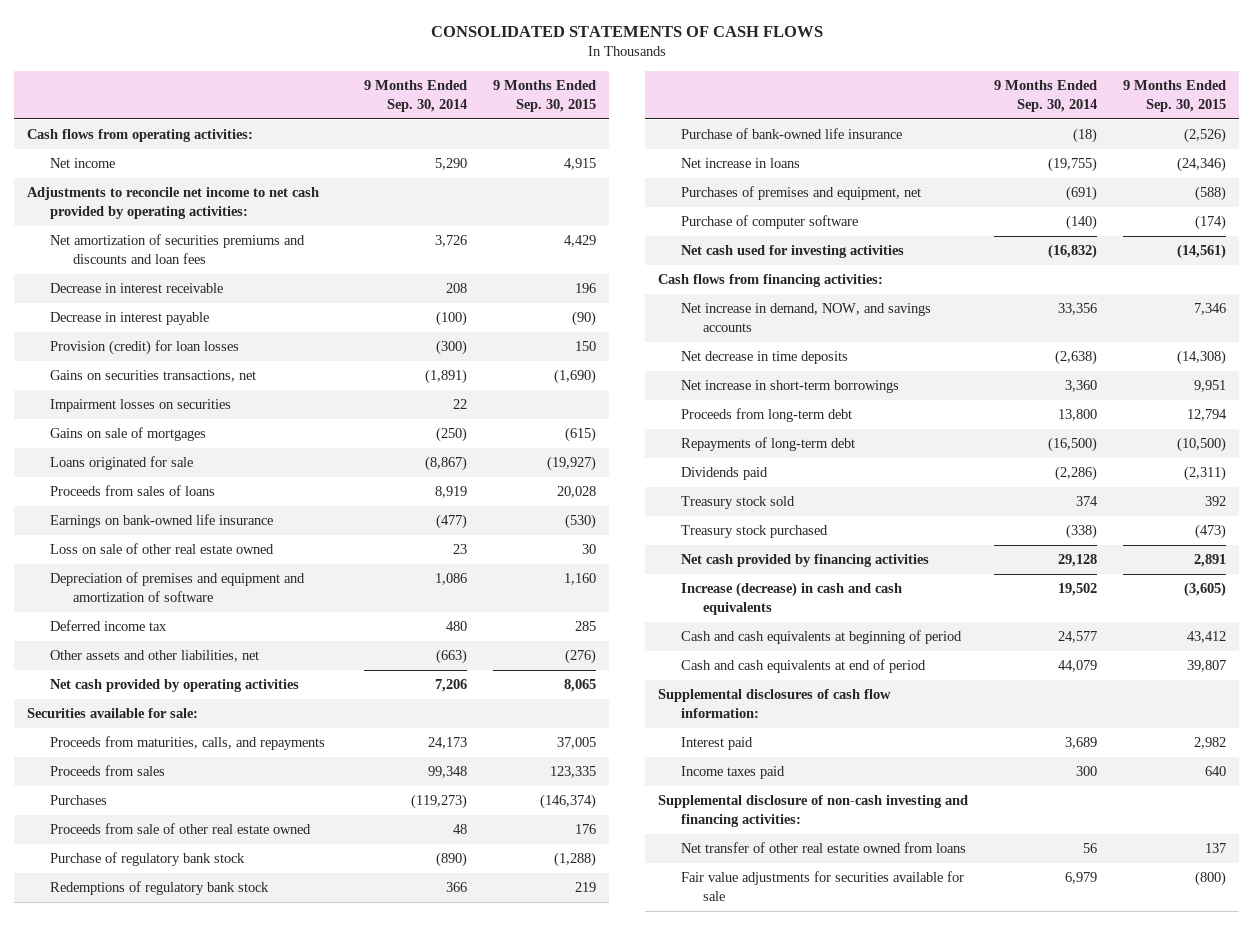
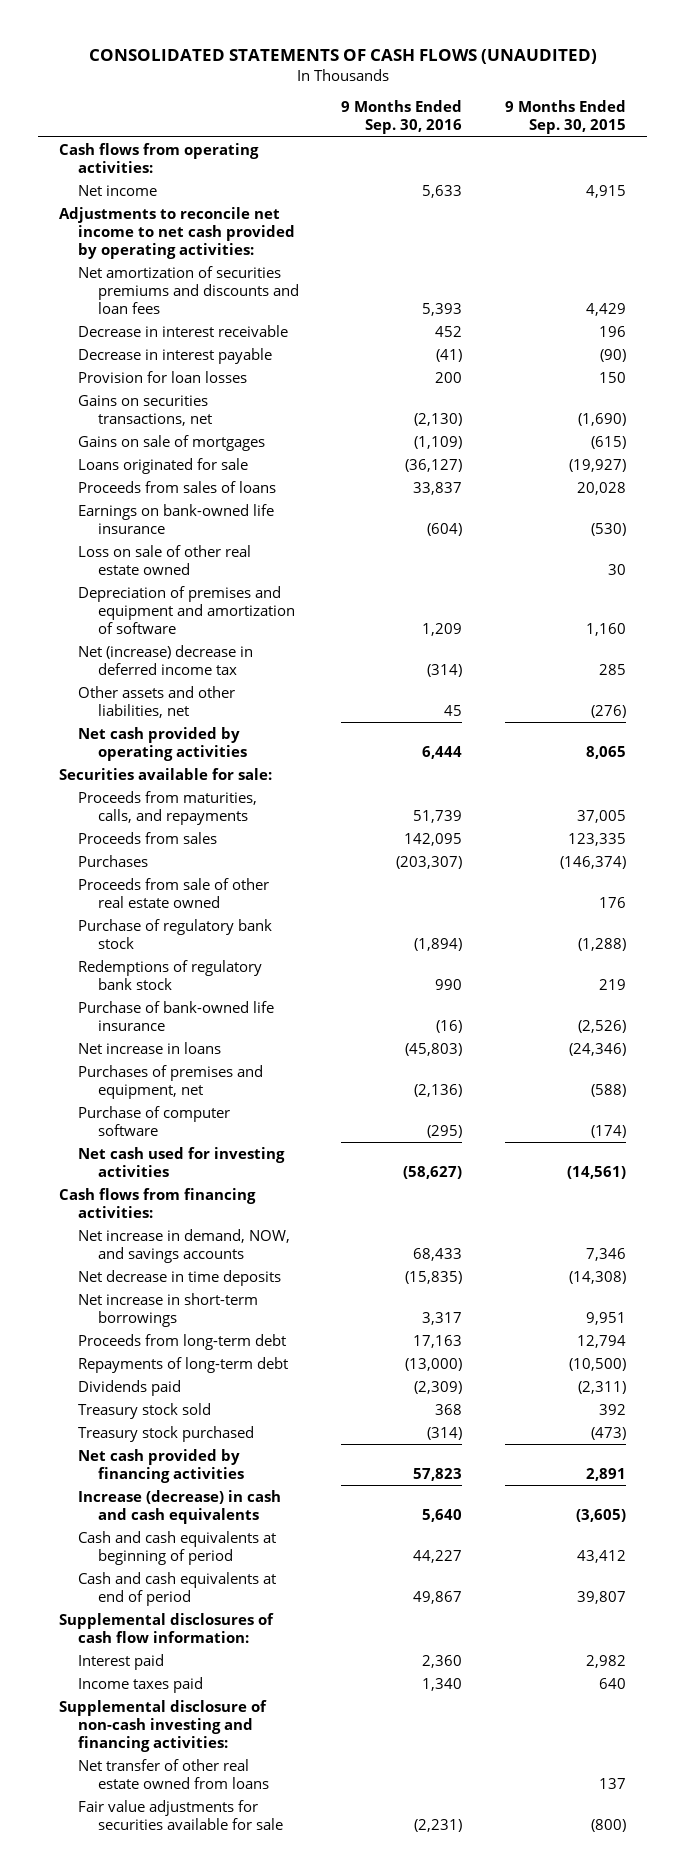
[430,25,823,37] CONSOLIDATED STATEMENTS OF CASH FLOWS -> [88,48,597,64] CONSOLIDATED STATEMENTS OF CASH FLOWS (UNAUDITED)
[363,80,467,112] 9 Months Ended Sep. 30, 2014 -> none
none -> [341,100,463,135] 9 Months Ended Sep. 30, 2016
[49,340,239,356] Provision (credit) for loan losses -> [78,370,248,383] Provision for loan losses
[49,399,231,413] Impairment losses on securities -> none
[49,620,167,632] Deferred income tax -> [78,644,254,675] Net (increase) decrease in deferred income tax

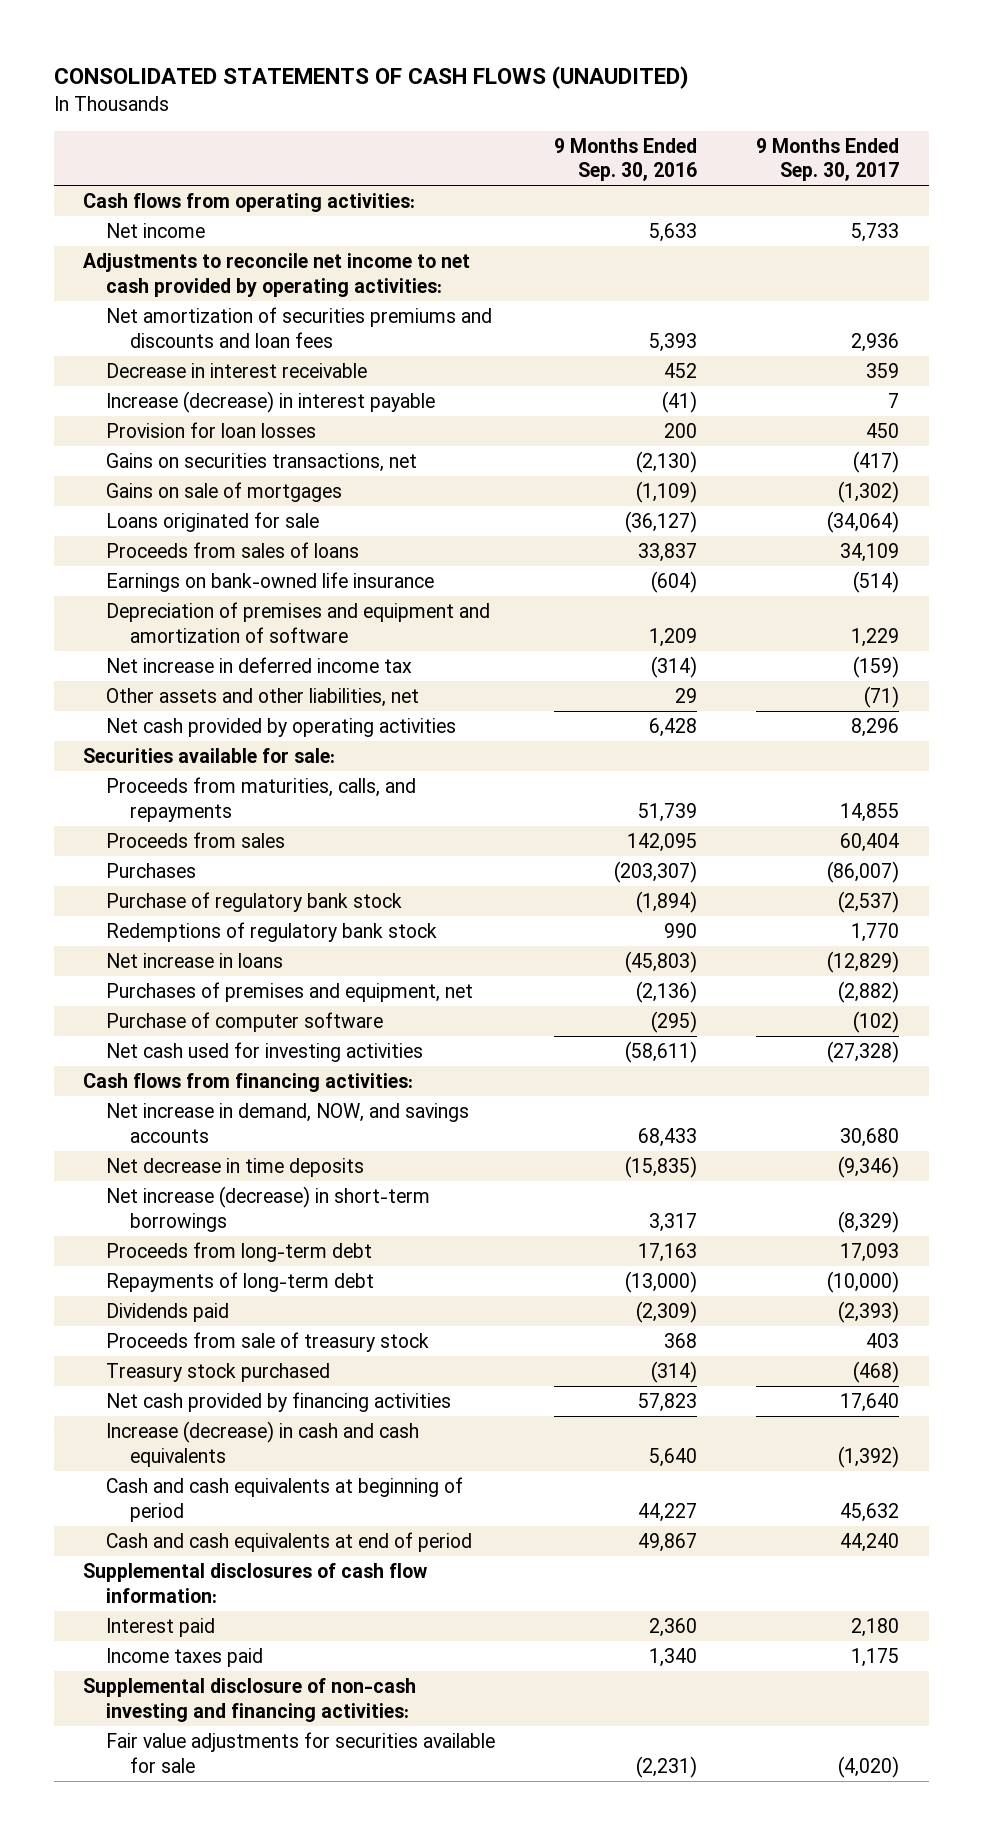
[505,100,627,135] 9 Months Ended Sep. 30, 2015 -> none
none -> [756,137,900,182] 9 Months Ended Sep. 30, 2017
[78,347,273,364] Decrease in interest payable -> [106,391,436,414] Increase (decrease) in interest payable
[78,544,252,575] Loss on sale of other real estate owned -> none
[78,644,254,675] Net (increase) decrease in deferred income tax -> [106,657,413,674] Net increase in deferred income tax
[444,704,463,716] 45 -> [675,688,698,704] 29
[422,745,463,759] 6,444 -> [649,718,698,738] 6,428
[78,877,270,908] Proceeds from sale of other real estate owned -> none
[78,1000,275,1031] Purchase of bank-owned life insurance -> none
[403,1165,463,1179] (58,627) -> [625,1041,698,1064] (58,611)
[78,1292,259,1327] Net increase in short-term borrowings -> [106,1186,431,1232] Net increase (decrease) in short-term borrowings
[78,1402,212,1419] Treasury stock sold -> [106,1332,430,1353] Proceeds from sale of treasury stock
[78,1758,269,1789] Net transfer of other real estate owned from loans -> none

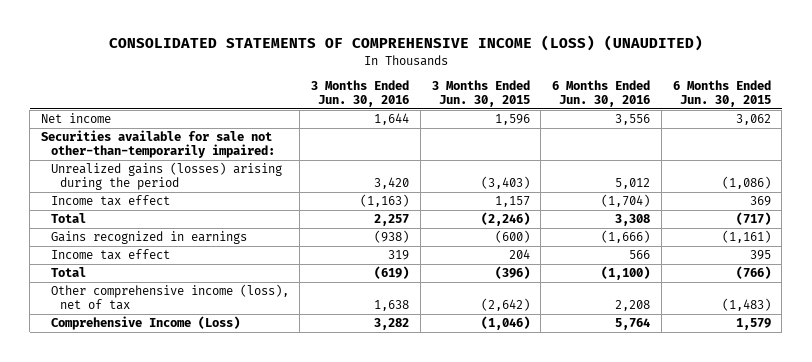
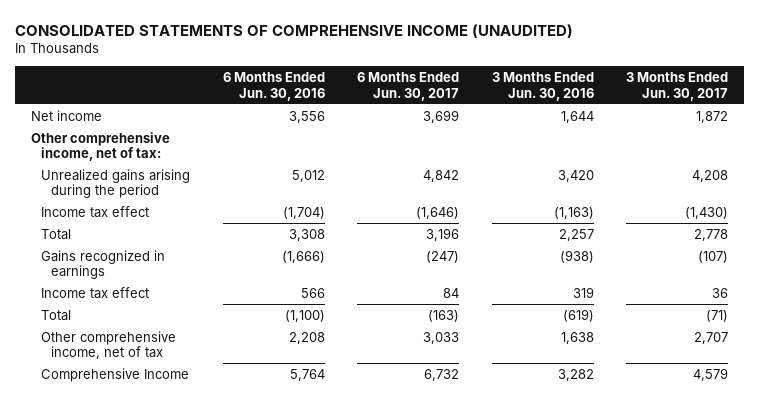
[108,35,703,52] CONSOLIDATED STATEMENTS OF COMPREHENSIVE INCOME (LOSS) (UNAUDITED) -> [15,23,574,38] CONSOLIDATED STATEMENTS OF COMPREHENSIVE INCOME (UNAUDITED)
[431,79,530,107] 3 Months Ended Jun. 30, 2015 -> none
[672,79,771,107] 6 Months Ended Jun. 30, 2015 -> none
none -> [357,72,460,101] 6 Months Ended Jun. 30, 2017
none -> [626,72,729,101] 3 Months Ended Jun. 30, 2017
[40,130,275,159] Securities available for sale not other-than-temporarily impaired: -> none
none -> [31,131,171,162] Other comprehensive income, net of tax:
[50,162,282,191] Unrealized gains (losses) arising during the period -> [41,168,191,199] Unrealized gains arising during the period
[50,284,289,311] Other comprehensive income (loss), net of tax -> [41,330,177,360] Other comprehensive income, net of tax
[50,316,240,331] Comprehensive Income (Loss) -> [41,367,190,382] Comprehensive Income

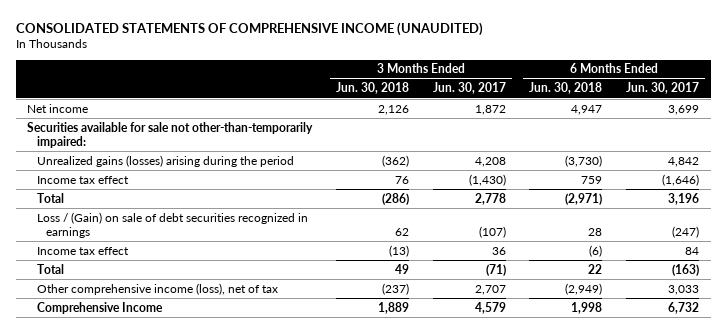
[222,72,325,101] 6 Months Ended Jun. 30, 2016 -> none
[491,72,594,101] 3 Months Ended Jun. 30, 2016 -> none
none -> [336,82,410,95] Jun. 30, 2018
none -> [529,82,603,95] Jun. 30, 2018
[31,131,171,162] Other comprehensive income, net of tax: -> none
none -> [27,121,314,148] Securities available for sale not other-than-temporarily impaired:
[41,168,191,199] Unrealized gains arising during the period -> [36,154,294,167] Unrealized gains (losses) arising during the period
[41,249,166,280] Gains recognized in earnings -> [36,211,308,238] Loss / (Gain) on sale of debt securities recognized in earnings
[41,330,177,360] Other comprehensive income, net of tax -> [36,282,278,295] Other comprehensive income (loss), net of tax

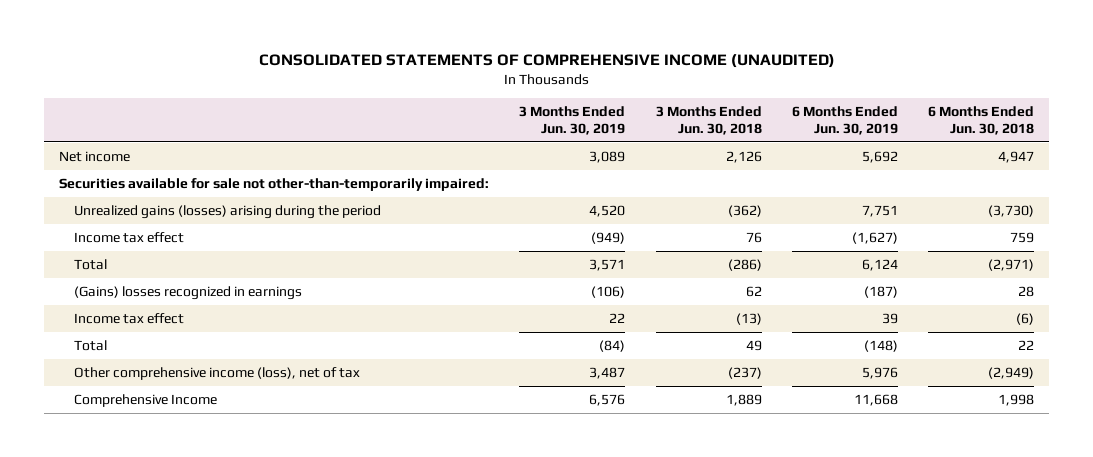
[432,82,506,95] Jun. 30, 2017 -> none
[626,82,700,95] Jun. 30, 2017 -> none
none -> [519,105,626,135] 3 Months Ended Jun. 30, 2019
none -> [791,105,898,135] 6 Months Ended Jun. 30, 2019
[36,211,308,238] Loss / (Gain) on sale of debt securities recognized in earnings -> [73,286,302,301] (Gains) losses recognized in earnings

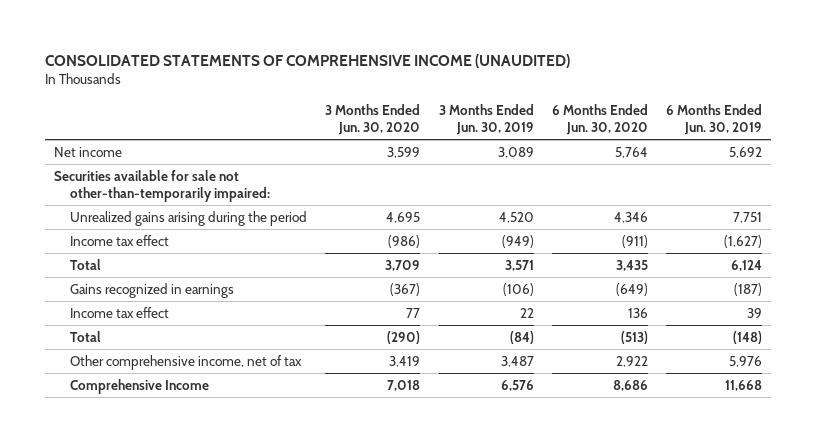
[655,105,762,135] 3 Months Ended Jun. 30, 2018 -> none
[928,105,1035,135] 6 Months Ended Jun. 30, 2018 -> none
none -> [325,103,421,135] 3 Months Ended Jun. 30, 2020
none -> [551,103,648,135] 6 Months Ended Jun. 30, 2020
[73,205,381,220] Unrealized gains (losses) arising during the period -> [69,210,307,226] Unrealized gains arising during the period
[73,286,302,301] (Gains) losses recognized in earnings -> [69,282,234,298] Gains recognized in earnings
[73,367,360,381] Other comprehensive income (loss), net of tax -> [69,354,302,370] Other comprehensive income, net of tax

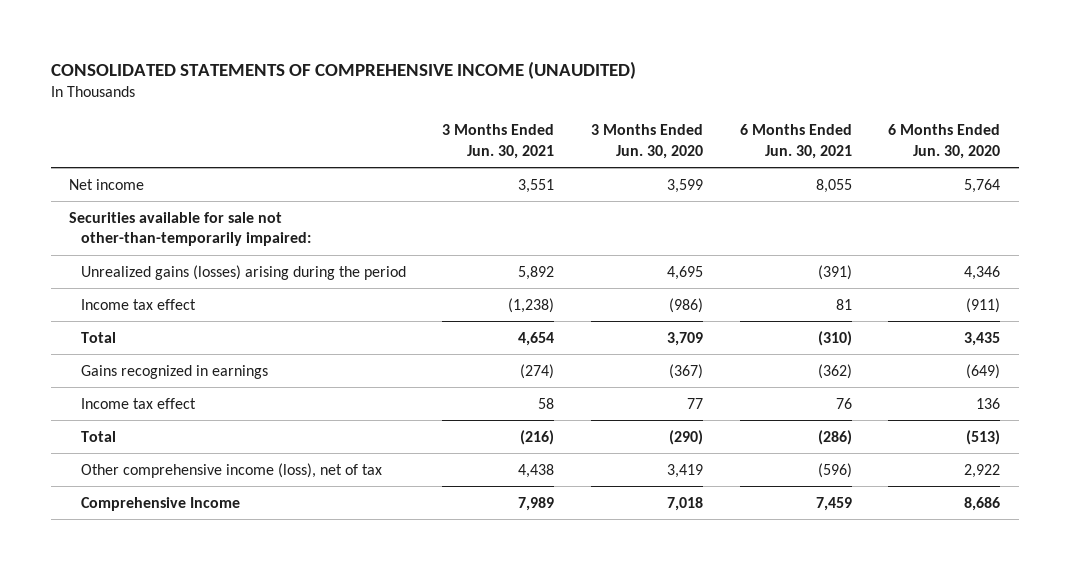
[438,103,534,135] 3 Months Ended Jun. 30, 2019 -> none
[666,103,763,135] 6 Months Ended Jun. 30, 2019 -> none
none -> [442,124,555,159] 3 Months Ended Jun. 30, 2021
none -> [739,124,852,159] 6 Months Ended Jun. 30, 2021
[69,210,307,226] Unrealized gains arising during the period -> [80,264,406,280] Unrealized gains (losses) arising during the period
[69,354,302,370] Other comprehensive income, net of tax -> [80,462,382,478] Other comprehensive income (loss), net of tax

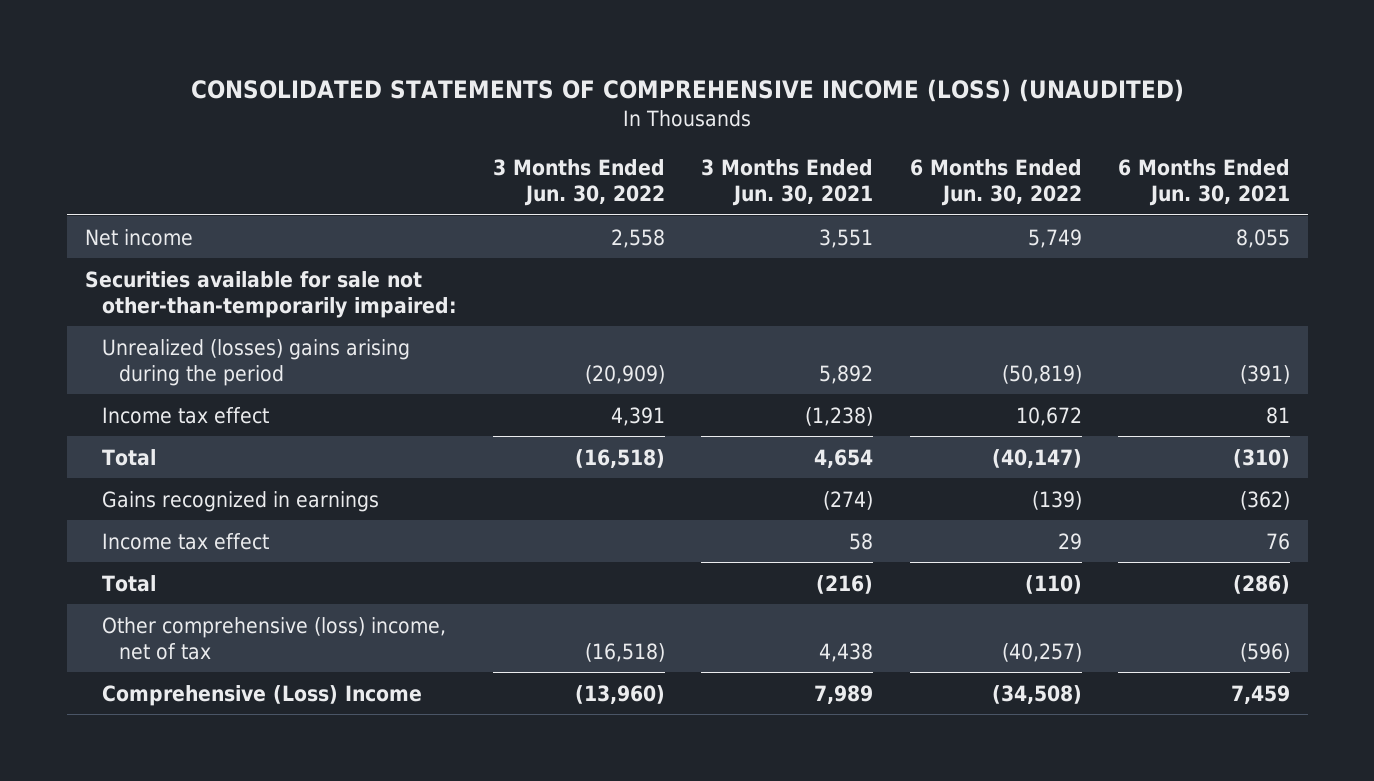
[50,60,636,79] CONSOLIDATED STATEMENTS OF COMPREHENSIVE INCOME (UNAUDITED) -> [191,79,1185,103] CONSOLIDATED STATEMENTS OF COMPREHENSIVE INCOME (LOSS) (UNAUDITED)
[590,124,703,159] 3 Months Ended Jun. 30, 2020 -> none
[888,124,1001,159] 6 Months Ended Jun. 30, 2020 -> none
none -> [493,159,666,207] 3 Months Ended Jun. 30, 2022
none -> [909,159,1082,207] 6 Months Ended Jun. 30, 2022
[80,264,406,280] Unrealized gains (losses) arising during the period -> [101,338,410,386] Unrealized (losses) gains arising during the period
[80,462,382,478] Other comprehensive income (loss), net of tax -> [101,616,446,660] Other comprehensive (loss) income, net of tax
[80,496,240,511] Comprehensive Income -> [101,684,422,706] Comprehensive (Loss) Income

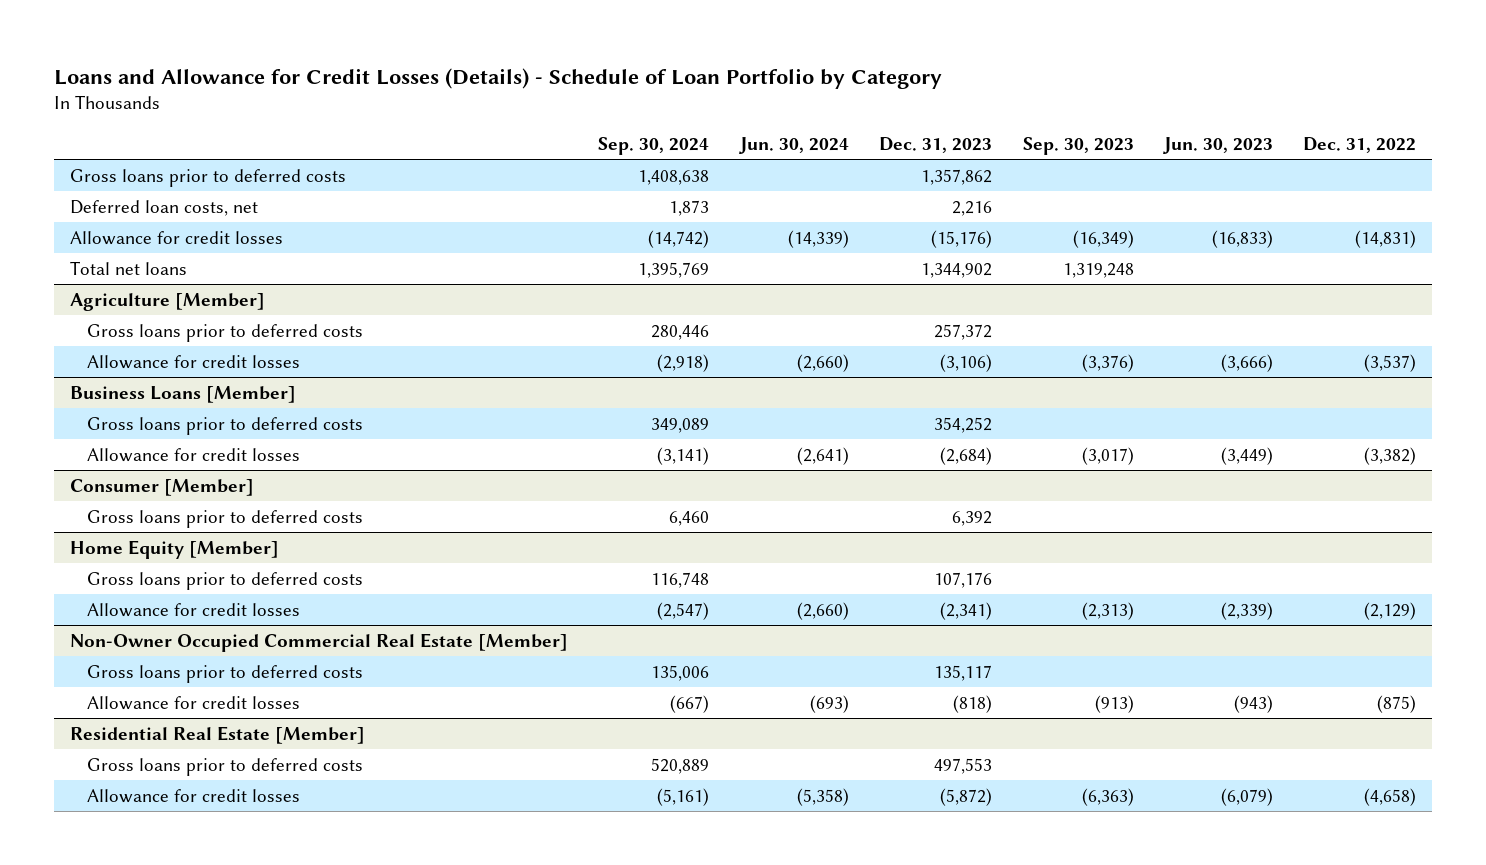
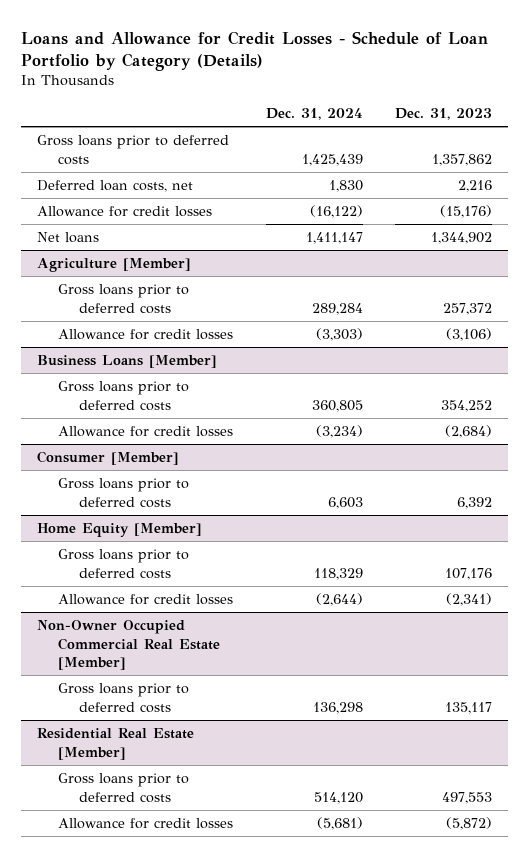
[54,67,943,89] Loans and Allowance for Credit Losses (Details) - Schedule of Loan Portfolio by Category -> [21,30,489,71] Loans and Allowance for Credit Losses - Schedule of Loan Portfolio by Category (Details)
[598,136,710,155] Sep. 30, 2024 -> none
[738,136,849,154] Jun. 30, 2024 -> none
[1022,136,1134,155] Sep. 30, 2023 -> none
[1162,136,1273,154] Jun. 30, 2023 -> none
[1303,136,1417,153] Dec. 31, 2022 -> none
none -> [265,107,363,120] Dec. 31, 2024
[69,260,187,275] Total net loans -> [37,232,100,244] Net loans
[87,695,301,710] Allowance for credit losses -> none

